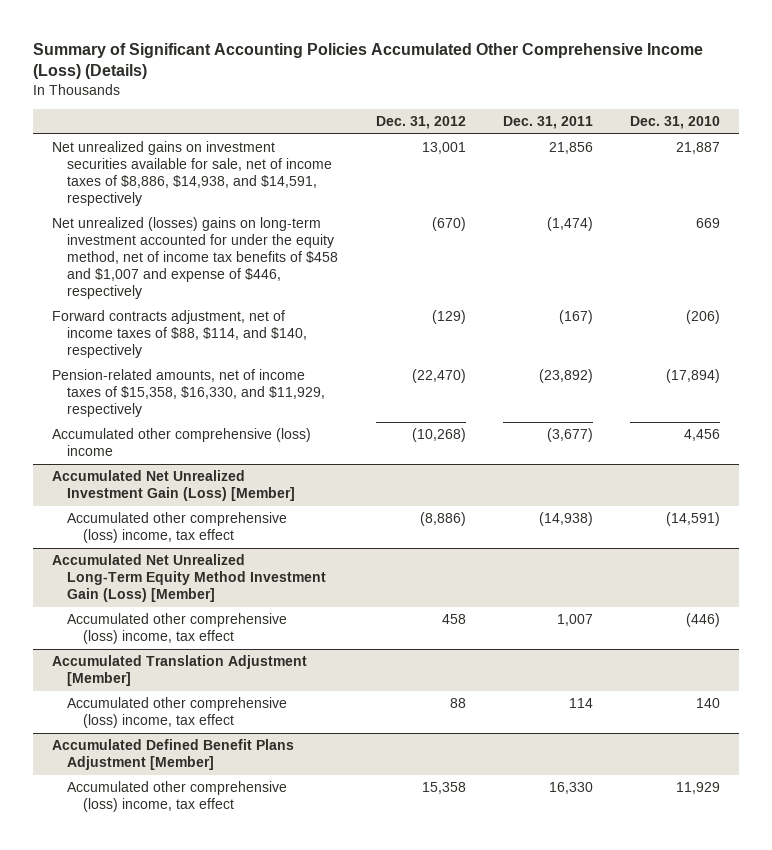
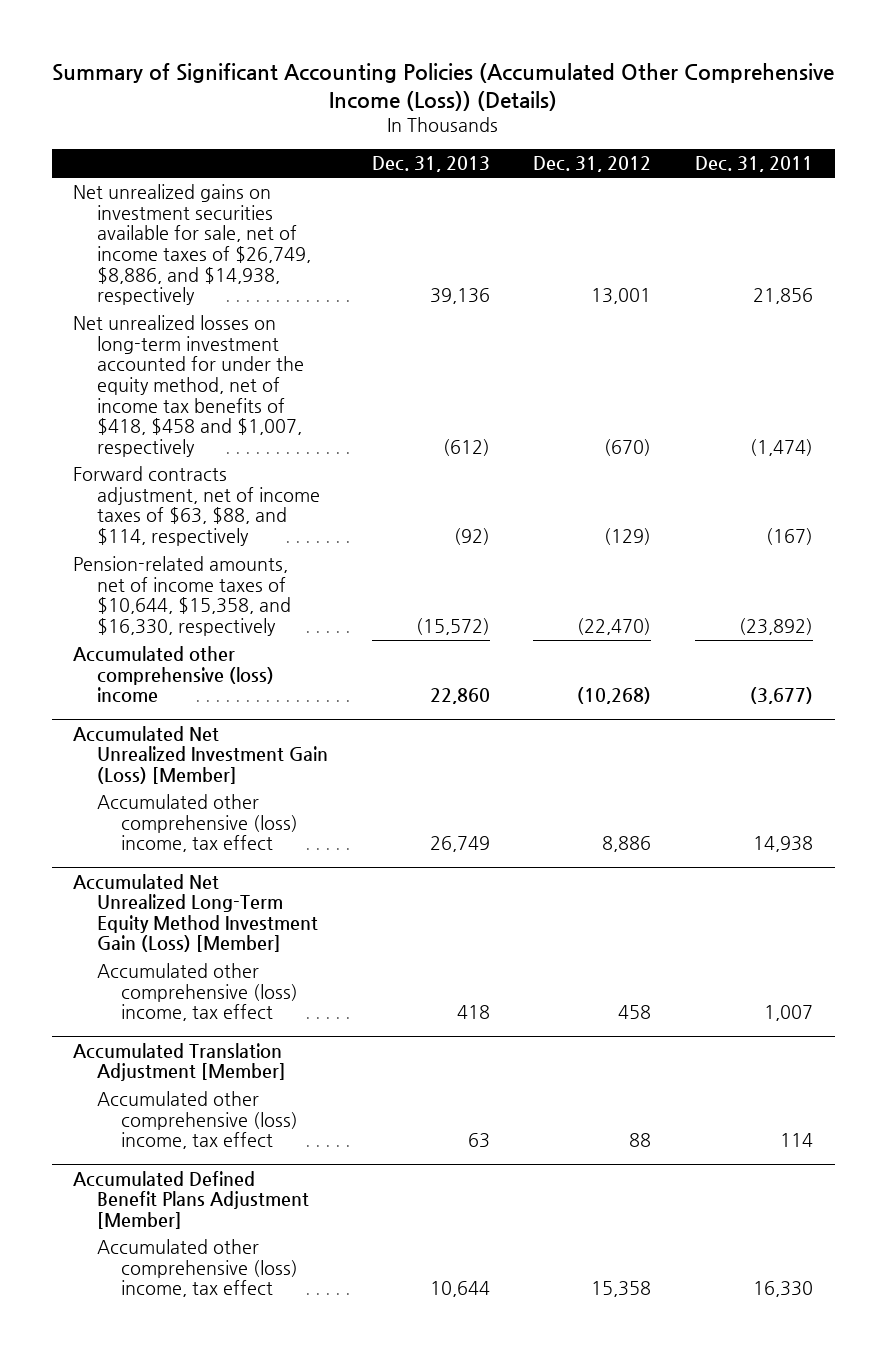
[32,42,703,80] Summary of Significant Accounting Policies Accumulated Other Comprehensive Income (Loss) (Details) -> [52,63,835,112] Summary of Significant Accounting Policies (Accumulated Other Comprehensive Income (Loss)) (Details)
[630,116,721,130] Dec. 31, 2010 -> none
none -> [371,156,490,173] Dec. 31, 2013
[51,141,333,206] Net unrealized gains on investment securities available for sale, net of income taxes of $8,886, $14,938, and $14,591, respectively -> [73,184,312,306] Net unrealized gains on investment securities available for sale, net of income taxes of $26,749, $8,886, and $14,938, respectively
[51,217,339,299] Net unrealized (losses) gains on long-term investment accounted for under the equity method, net of income tax benefits of $458 and $1,007 and expense of $446, respectively -> [73,315,305,457] Net unrealized losses on long-term investment accounted for under the equity method, net of income tax benefits of $418, $458 and $1,007, respectively
[51,310,308,359] Forward contracts adjustment, net of income taxes of $88, $114, and $140, respectively -> [73,466,321,546] Forward contracts adjustment, net of income taxes of $63, $88, and $114, respectively
[51,369,326,418] Pension-related amounts, net of income taxes of $15,358, $16,330, and $11,929, respectively -> [73,556,292,636] Pension-related amounts, net of income taxes of $10,644, $15,358, and $16,330, respectively
[419,512,466,527] (8,886) -> [602,836,652,853] 8,886
[539,512,594,527] (14,938) -> [752,836,813,853] 14,938

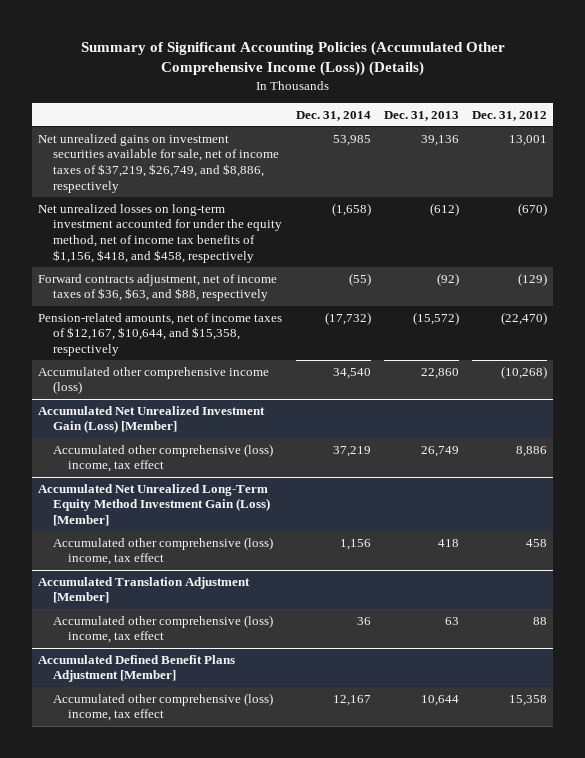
[694,156,813,173] Dec. 31, 2011 -> none
none -> [295,110,371,121] Dec. 31, 2014
[73,184,312,306] Net unrealized gains on investment securities available for sale, net of income taxes of $26,749, $8,886, and $14,938, respectively -> [38,133,280,193] Net unrealized gains on investment securities available for sale, net of income taxes of $37,219, $26,749, and $8,886, respectively
[73,315,305,457] Net unrealized losses on long-term investment accounted for under the equity method, net of income tax benefits of $418, $458 and $1,007, respectively -> [38,203,283,263] Net unrealized losses on long-term investment accounted for under the equity method, net of income tax benefits of $1,156, $418, and $458, respectively
[73,466,321,546] Forward contracts adjustment, net of income taxes of $63, $88, and $114, respectively -> [38,273,278,302] Forward contracts adjustment, net of income taxes of $36, $63, and $88, respectively
[73,556,292,636] Pension-related amounts, net of income taxes of $10,644, $15,358, and $16,330, respectively -> [38,312,283,356] Pension-related amounts, net of income taxes of $12,167, $10,644, and $15,358, respectively
[73,646,275,704] Accumulated other comprehensive (loss) income -> [38,366,270,395] Accumulated other comprehensive income (loss)

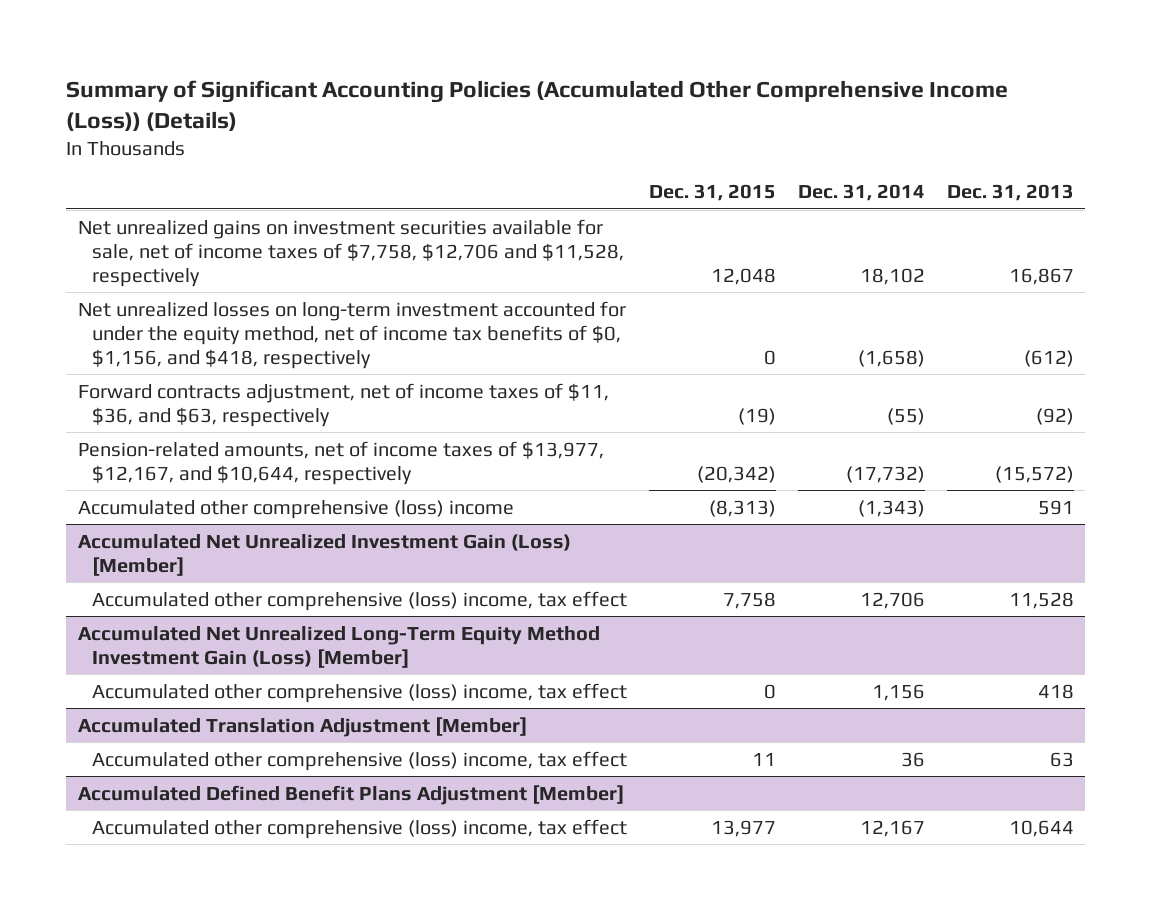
[471,110,547,121] Dec. 31, 2012 -> none
none -> [648,184,776,202] Dec. 31, 2015
[38,133,280,193] Net unrealized gains on investment securities available for sale, net of income taxes of $37,219, $26,749, and $8,886, respectively -> [77,218,624,287] Net unrealized gains on investment securities available for sale, net of income taxes of $7,758, $12,706 and $11,528, respectively
[332,134,371,146] 53,985 -> [859,267,925,285] 18,102
[420,134,459,146] 39,136 -> [1008,267,1074,285] 16,867
[38,203,283,263] Net unrealized losses on long-term investment accounted for under the equity method, net of income tax benefits of $1,156, $418, and $458, respectively -> [77,300,626,369] Net unrealized losses on long-term investment accounted for under the equity method, net of income tax benefits of $0, $1,156, and $418, respectively
[38,273,278,302] Forward contracts adjustment, net of income taxes of $36, $63, and $88, respectively -> [77,382,609,427] Forward contracts adjustment, net of income taxes of $11, $36, and $63, respectively
[38,312,283,356] Pension-related amounts, net of income taxes of $12,167, $10,644, and $15,358, respectively -> [77,440,604,485] Pension-related amounts, net of income taxes of $13,977, $12,167, and $10,644, respectively
[38,366,270,395] Accumulated other comprehensive income (loss) -> [77,499,514,519] Accumulated other comprehensive (loss) income
[332,367,371,379] 34,540 -> [857,499,925,517] (1,343)
[420,367,459,379] 22,860 -> [1037,499,1074,515] 591
[332,445,371,457] 37,219 -> [859,591,925,609] 12,706
[420,445,459,457] 26,749 -> [1008,591,1074,609] 11,528

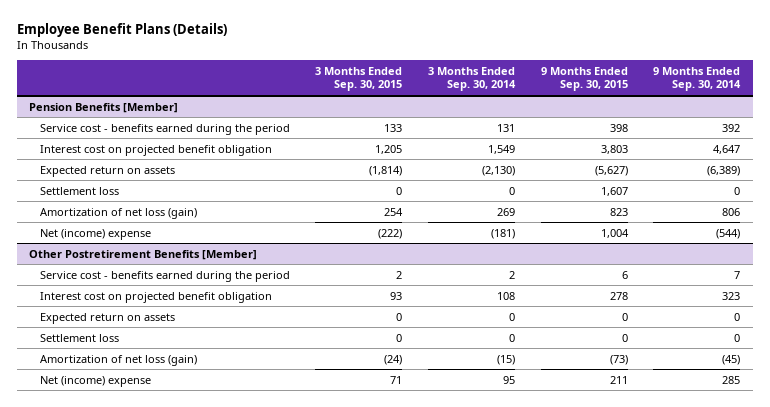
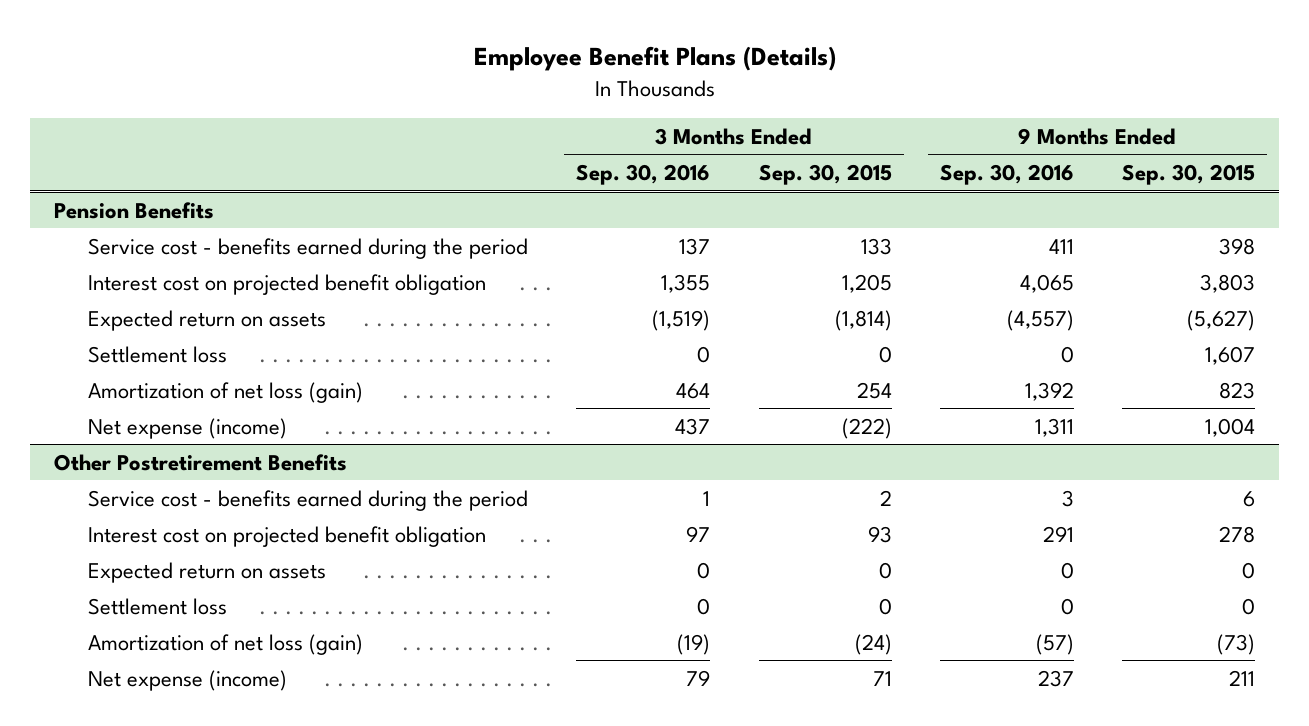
[428,66,517,92] 3 Months Ended Sep. 30, 2014 -> none
[653,66,742,92] 9 Months Ended Sep. 30, 2014 -> none
none -> [576,164,711,186] Sep. 30, 2016
none -> [939,164,1074,186] Sep. 30, 2016
[29,102,179,113] Pension Benefits [Member] -> [54,201,215,219] Pension Benefits
[39,228,151,240] Net (income) expense -> [88,417,288,439] Net expense (income)
[29,249,258,260] Other Postretirement Benefits [Member] -> [54,453,348,471] Other Postretirement Benefits
[39,375,151,387] Net (income) expense -> [88,669,288,691] Net expense (income)

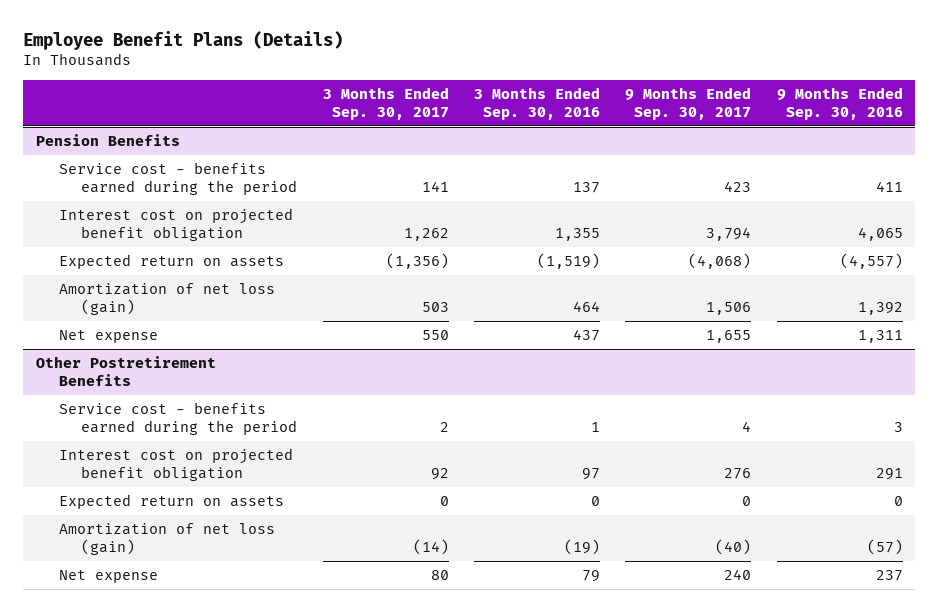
[758,164,892,186] Sep. 30, 2015 -> none
[1121,164,1255,186] Sep. 30, 2015 -> none
none -> [322,87,449,120] 3 Months Ended Sep. 30, 2017
none -> [625,87,752,120] 9 Months Ended Sep. 30, 2017
[88,345,228,363] Settlement loss -> none
[88,417,288,439] Net expense (income) -> [58,330,158,344] Net expense
[88,597,228,615] Settlement loss -> none
[88,669,288,691] Net expense (income) -> [58,570,158,584] Net expense

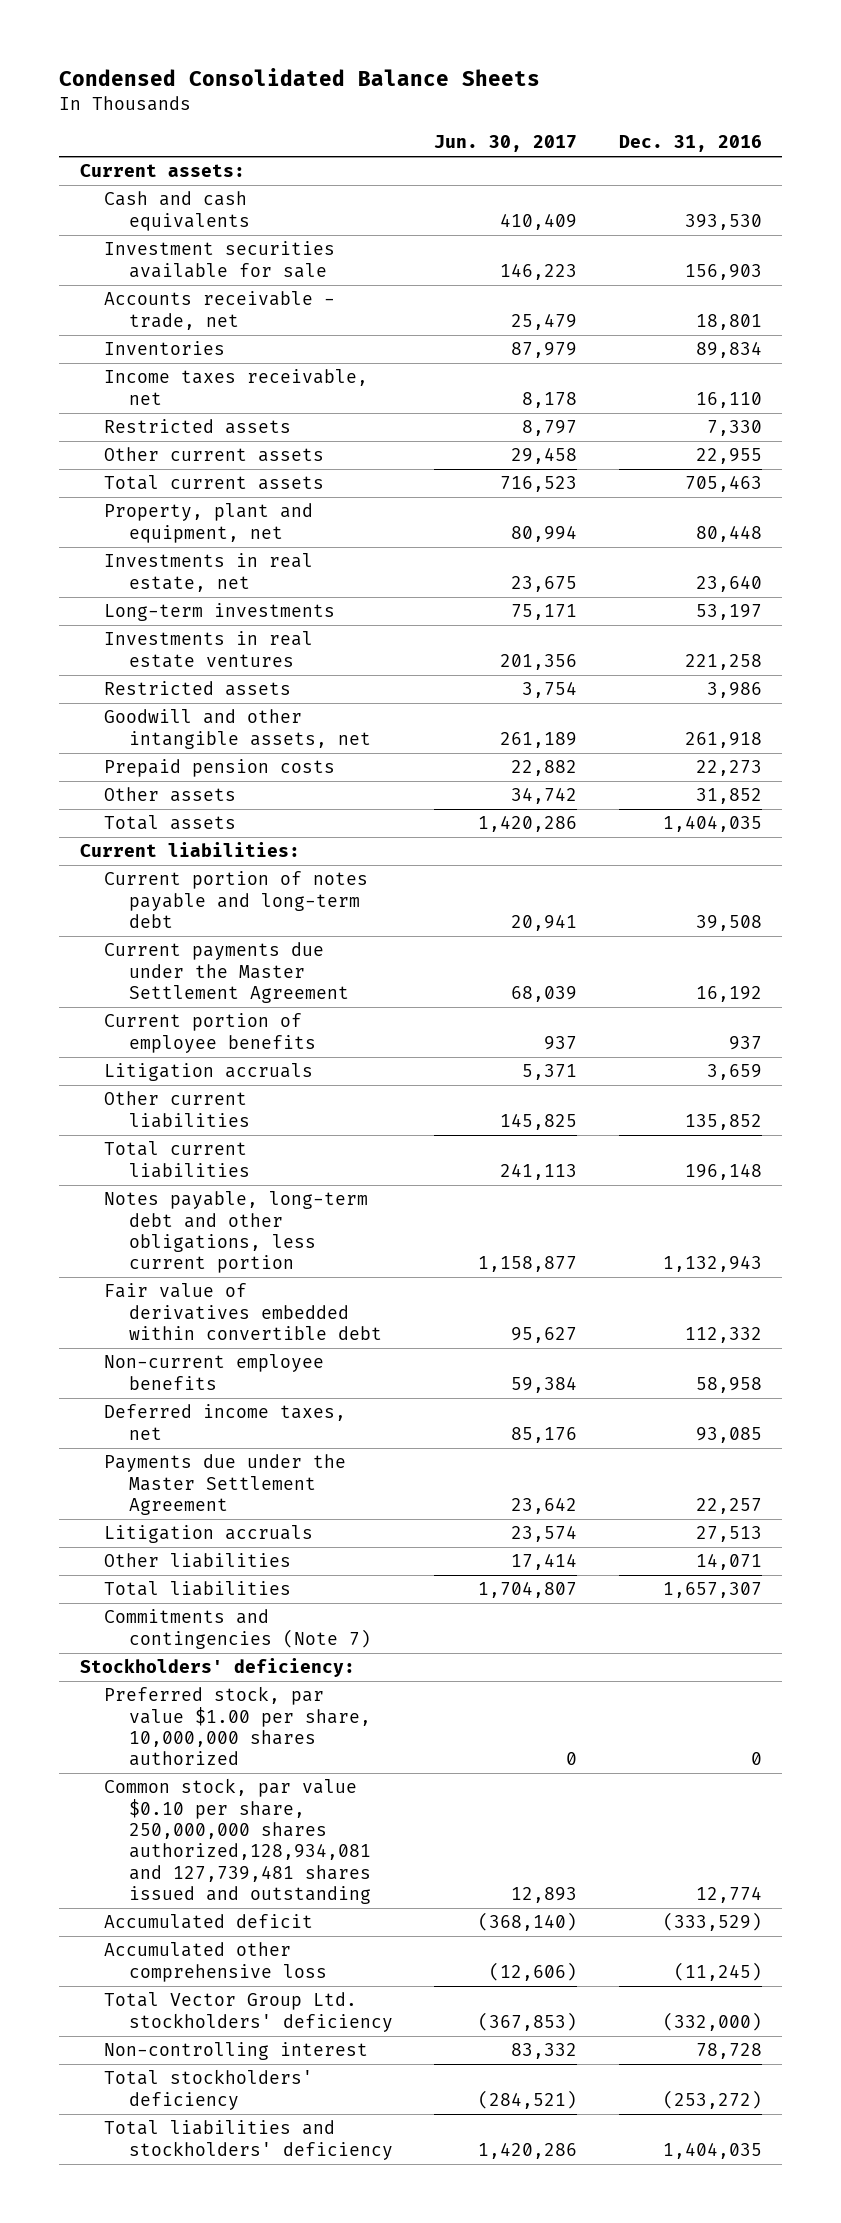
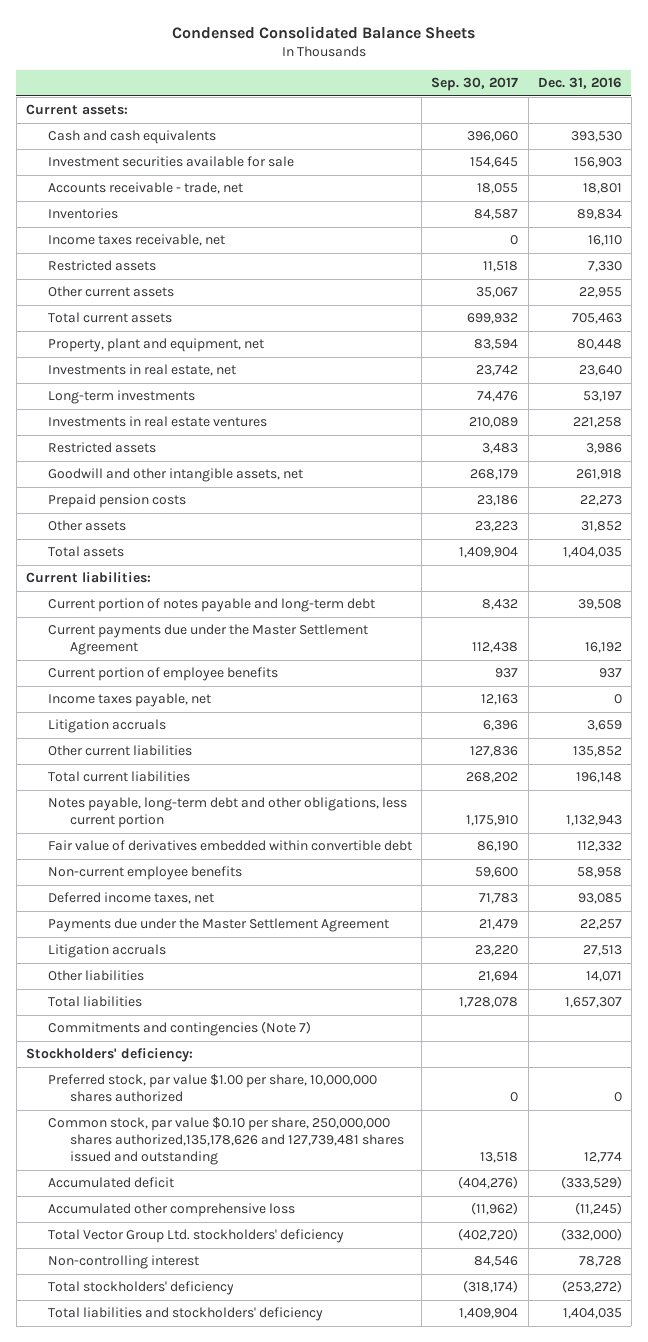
[434,135,578,153] Jun. 30, 2017 -> none
none -> [431,77,519,92] Sep. 30, 2017
none -> [47,693,211,708] Income taxes payable, net
[104,1778,371,1904] Common stock, par value $0.10 per share, 250,000,000 shares authorized,128,934,081 and 127,739,481 shares issued and outstanding -> [47,1117,404,1166] Common stock, par value $0.10 per share, 250,000,000 shares authorized,135,178,626 and 127,739,481 shares issued and outstanding

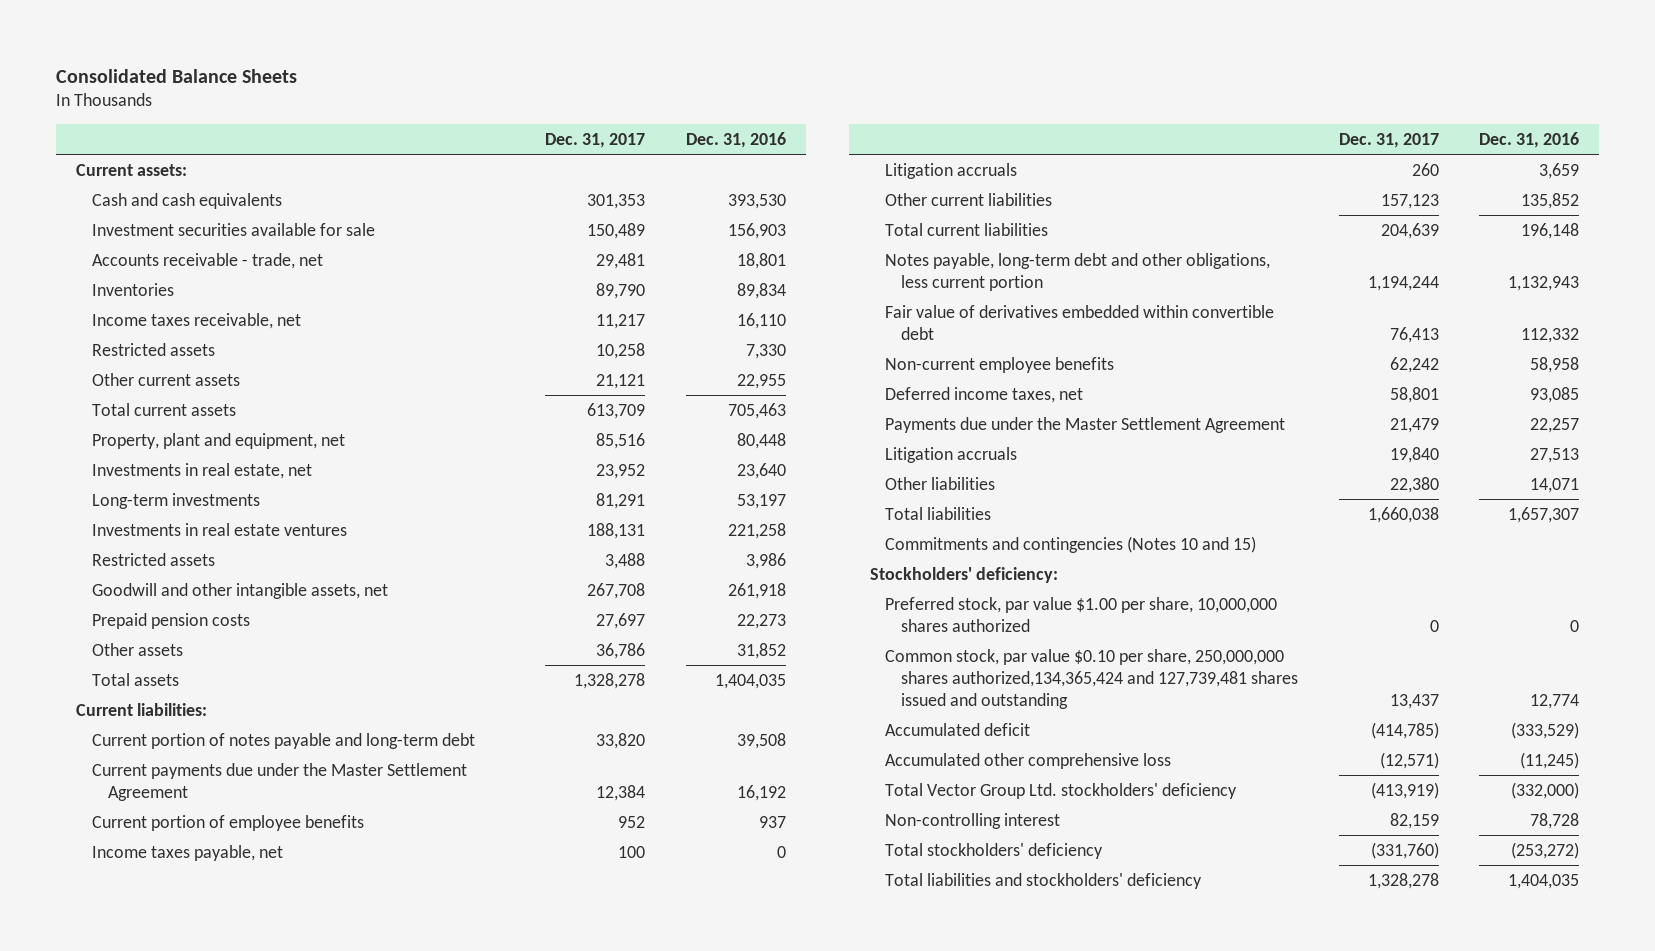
[171,25,475,39] Condensed Consolidated Balance Sheets -> [55,68,297,83] Consolidated Balance Sheets
[431,77,519,92] Sep. 30, 2017 -> none
none -> [545,132,646,148] Dec. 31, 2017
[47,1021,311,1037] Commitments and contingencies (Note 7) -> [885,535,1257,553] Commitments and contingencies (Notes 10 and 15)
[47,1117,404,1166] Common stock, par value $0.10 per share, 250,000,000 shares authorized,135,178,626 and 127,739,481 shares issued and outstanding -> [885,648,1299,709] Common stock, par value $0.10 per share, 250,000,000 shares authorized,134,365,424 and 127,739,481 shares issued and outstanding

